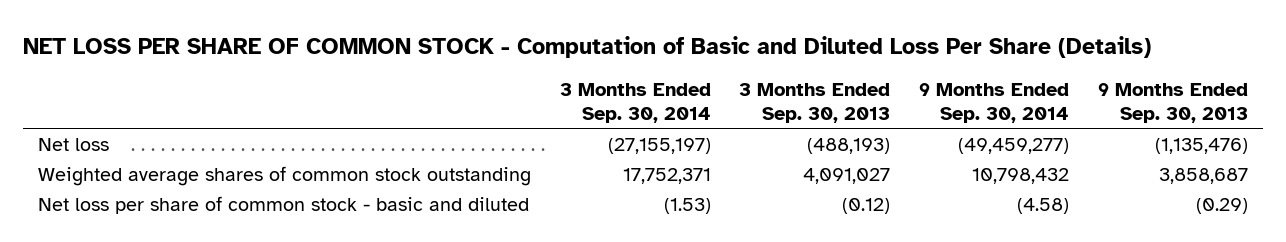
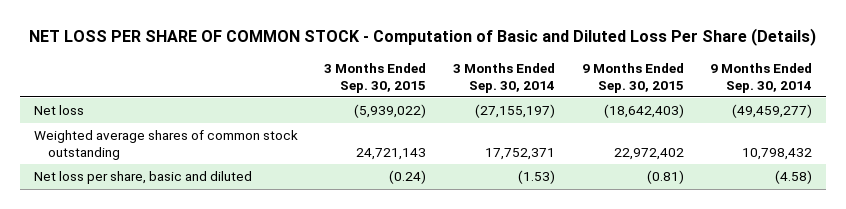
[739,83,891,123] 3 Months Ended Sep. 30, 2013 -> none
[1098,83,1249,123] 9 Months Ended Sep. 30, 2013 -> none
none -> [324,62,427,93] 3 Months Ended Sep. 30, 2015
none -> [581,62,684,93] 9 Months Ended Sep. 30, 2015
[37,195,529,214] Net loss per share of common stock - basic and diluted -> [33,171,252,185] Net loss per share, basic and diluted

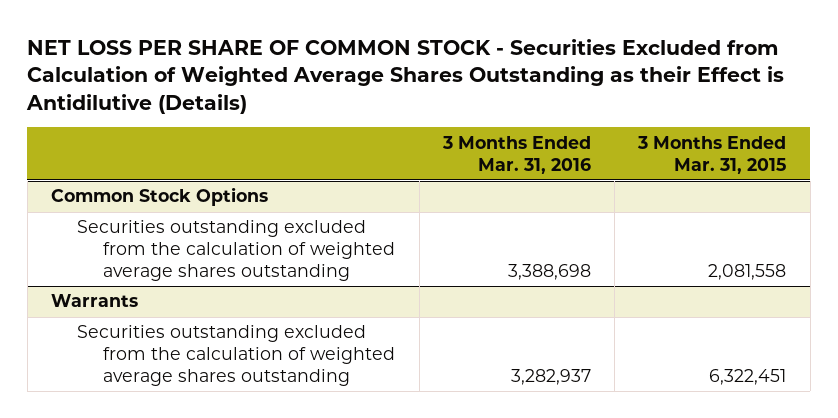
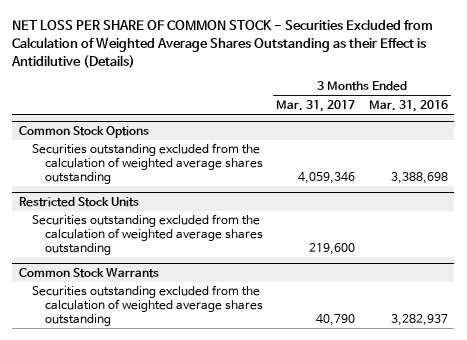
[637,135,787,174] 3 Months Ended Mar. 31, 2015 -> none
none -> [276,99,356,112] Mar. 31, 2017
none -> [18,197,139,208] Restricted Stock Units
none -> [31,214,263,255] Securities outstanding excluded from the calculation of weighted average shares outstanding
[51,294,139,308] Warrants -> [18,268,159,279] Common Stock Warrants

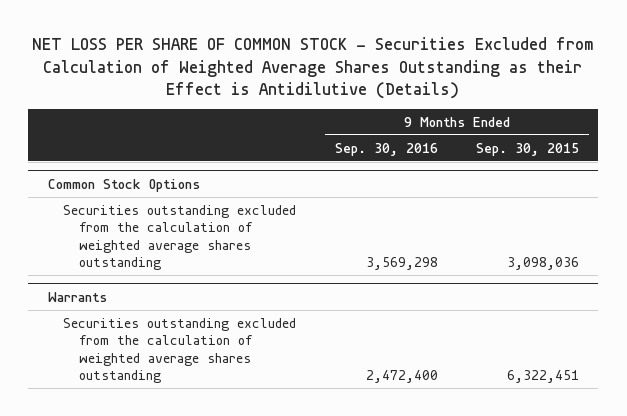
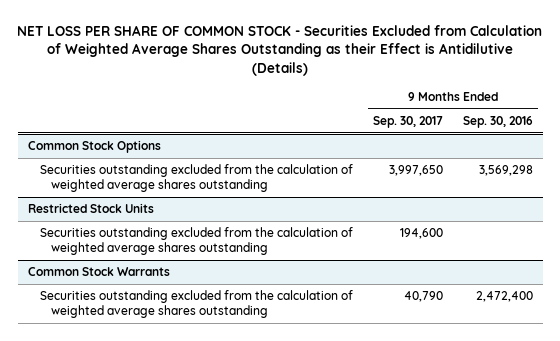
[476,142,580,156] Sep. 30, 2015 -> none
none -> [372,116,443,129] Sep. 30, 2017
none -> [27,203,154,214] Restricted Stock Units
none -> [39,227,353,256] Securities outstanding excluded from the calculation of weighted average shares outstanding
[47,291,107,302] Warrants -> [27,267,170,277] Common Stock Warrants

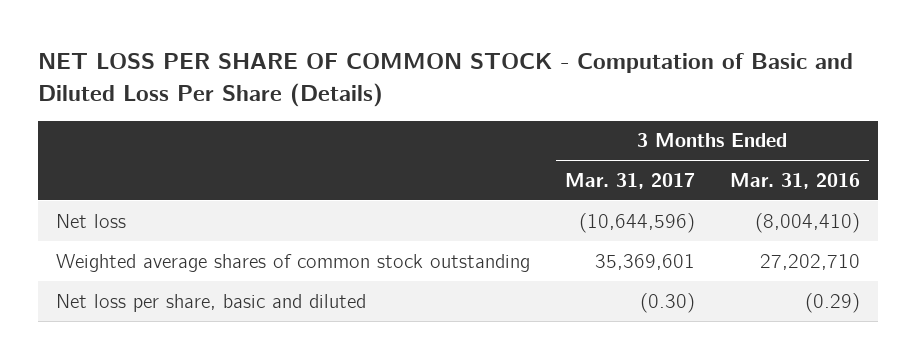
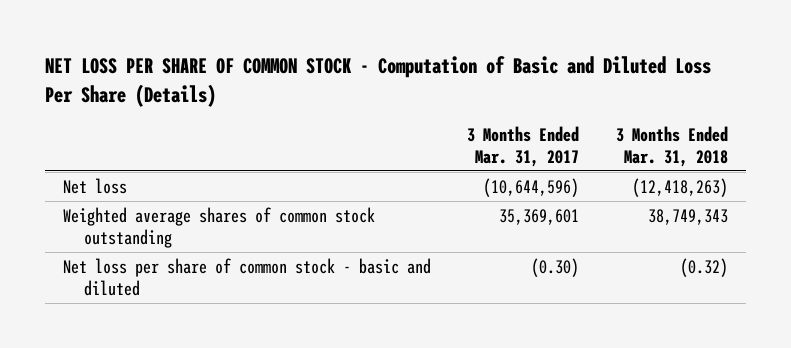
[729,172,860,189] Mar. 31, 2016 -> none
none -> [615,125,728,167] 3 Months Ended Mar. 31, 2018
[55,293,366,312] Net loss per share, basic and diluted -> [63,257,432,296] Net loss per share of common stock - basic and diluted

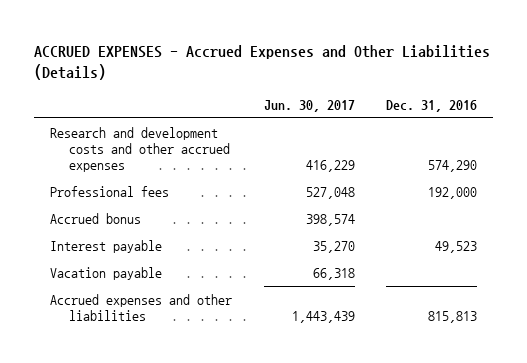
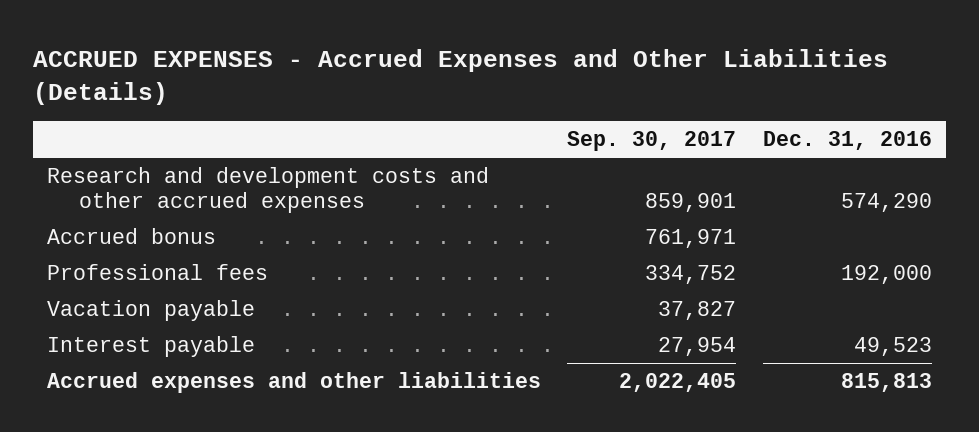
[263,99,355,112] Jun. 30, 2017 -> none
none -> [567,131,737,152] Sep. 30, 2017
[50,185,170,197] Professional fees -> [46,263,268,280] Professional fees
[50,239,163,253] Interest payable -> [46,335,255,357] Interest payable

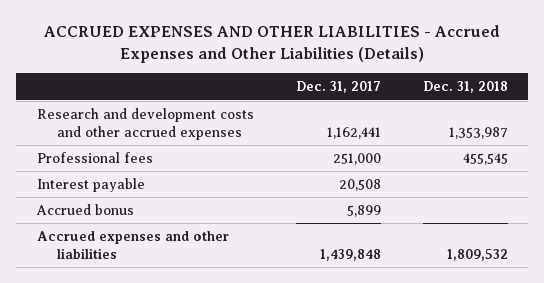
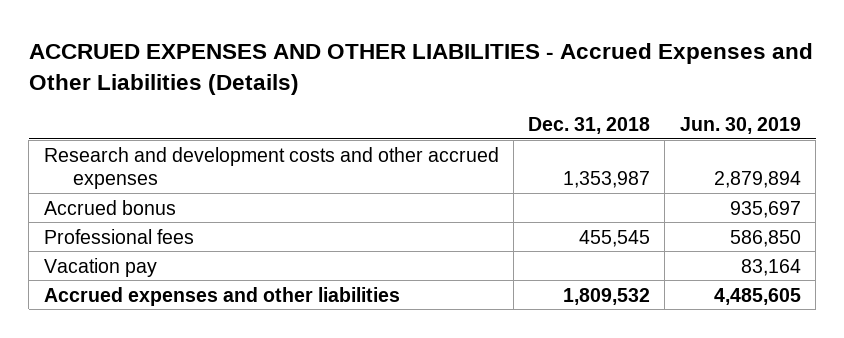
[295,81,381,94] Dec. 31, 2017 -> none
none -> [679,116,801,134] Jun. 30, 2019
[36,178,145,193] Interest payable -> none
[36,152,153,164] Professional fees -> [43,228,194,244] Professional fees
none -> [43,257,157,277] Vacation pay

